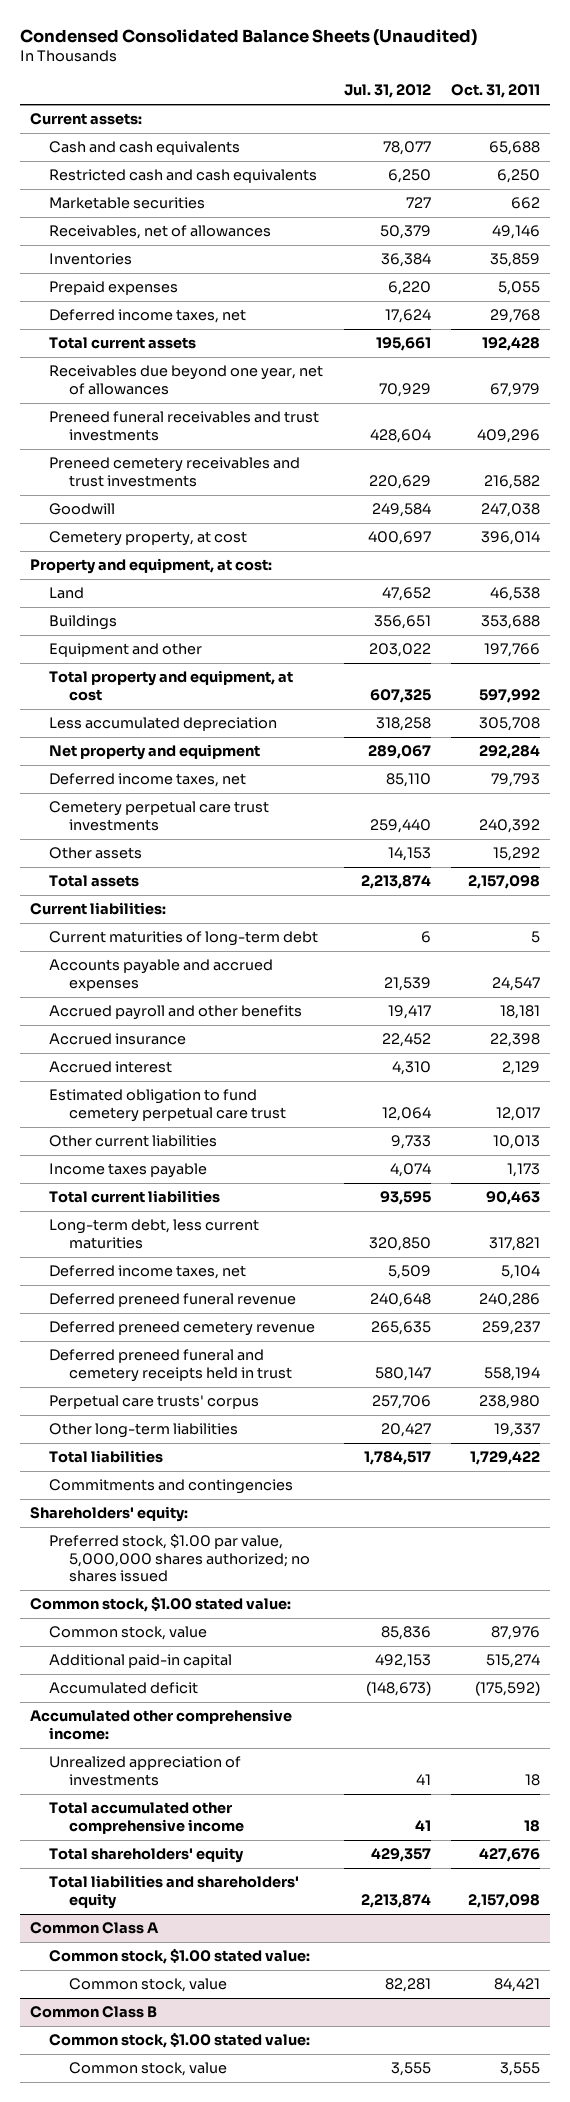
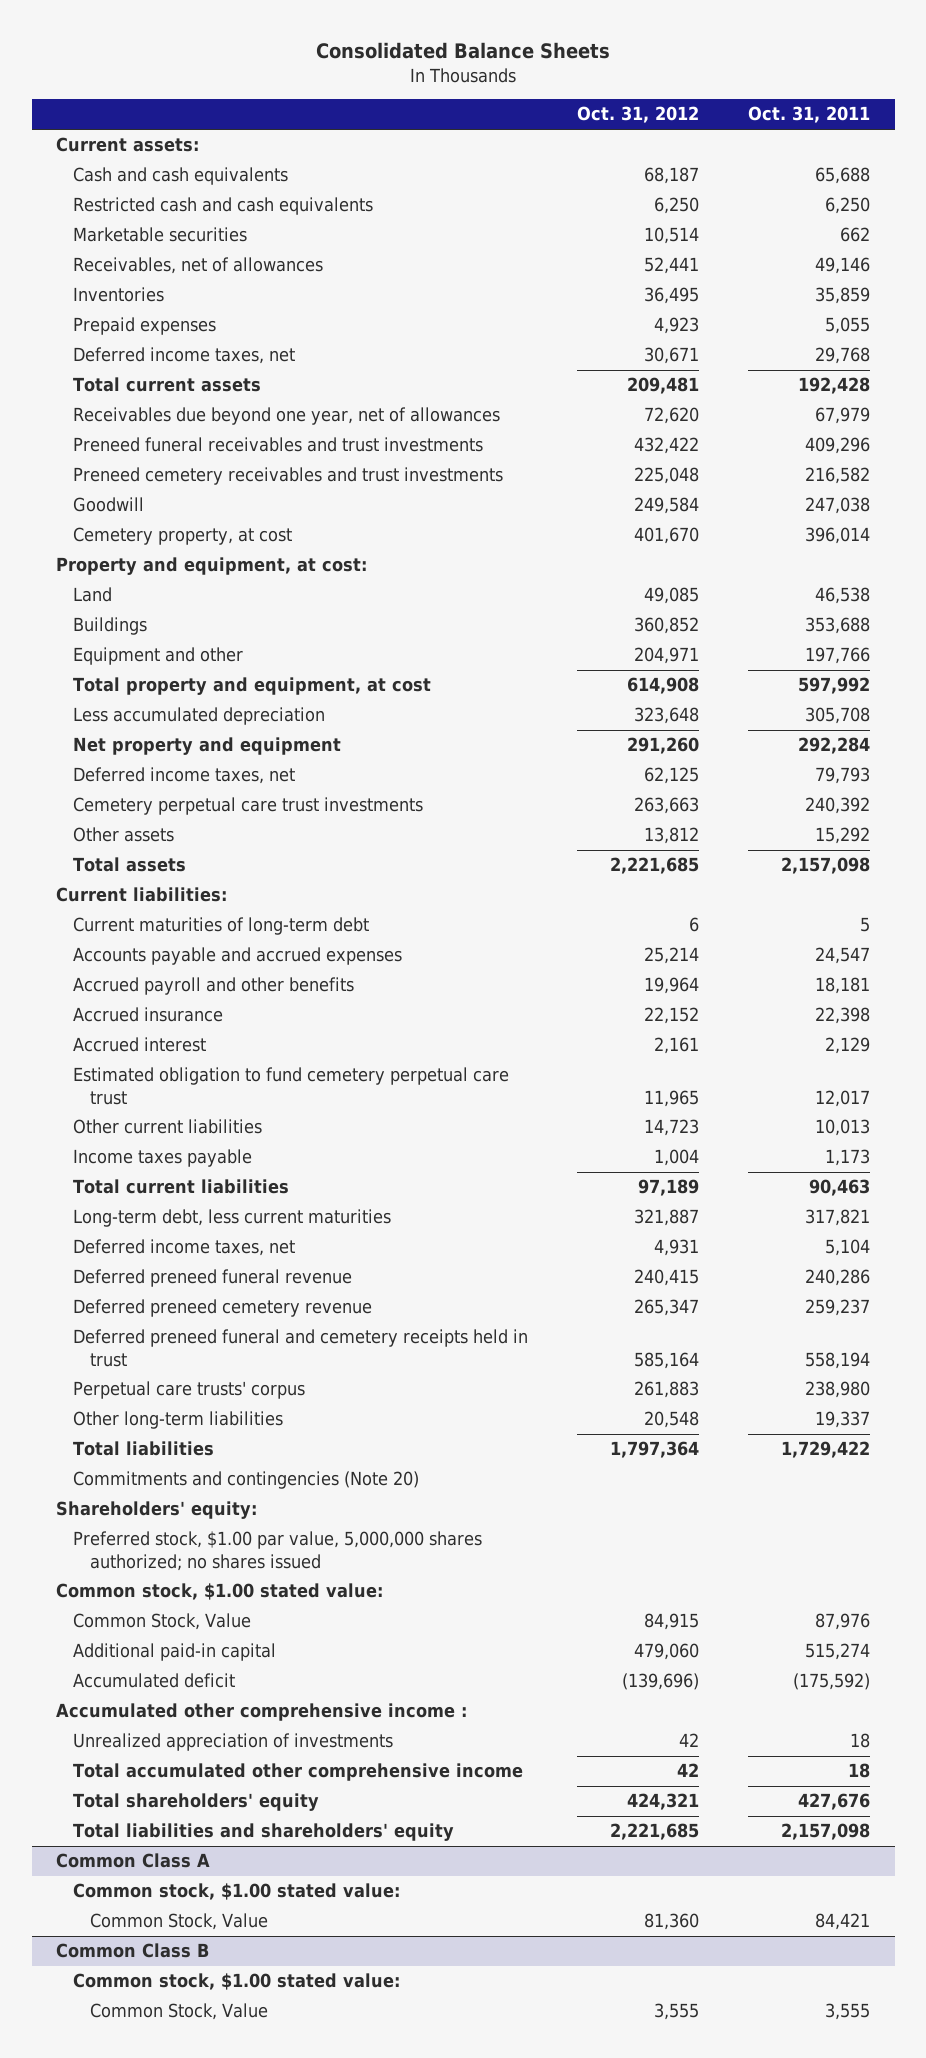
[19,29,477,47] Condensed Consolidated Balance Sheets (Unaudited) -> [316,42,611,60] Consolidated Balance Sheets
[343,84,431,99] Jul. 31, 2012 -> none
none -> [577,106,700,124] Oct. 31, 2012
[49,1479,294,1495] Commitments and contingencies -> [73,1471,420,1490] Commitments and contingencies (Note 20)
[49,1626,208,1641] Common stock, value -> [73,1613,252,1631] Common Stock, Value
[30,1709,293,1740] Accumulated other comprehensive income: -> [56,1703,468,1722] Accumulated other comprehensive income :
[68,1978,227,1993] Common stock, value -> [89,1913,268,1931] Common Stock, Value
[68,2062,227,2077] Common stock, value -> [89,2003,268,2021] Common Stock, Value

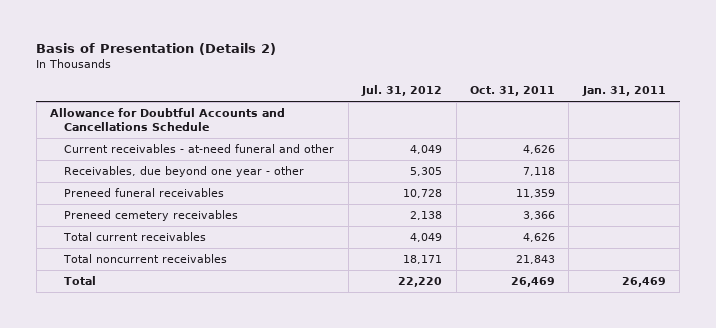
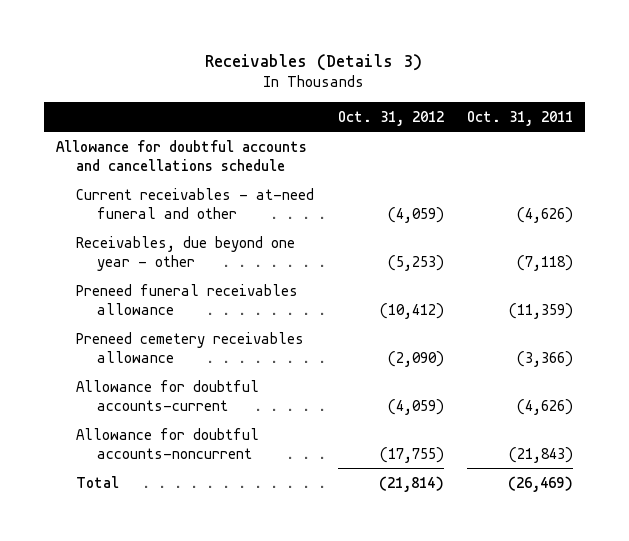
[36,43,277,56] Basis of Presentation (Details 2) -> [205,54,423,72] Receivables (Details 3)
[361,85,443,97] Jul. 31, 2012 -> none
[581,86,666,97] Jan. 31, 2011 -> none
none -> [337,110,444,126] Oct. 31, 2012
[63,232,207,242] Total current receivables -> none
[63,254,228,264] Total noncurrent receivables -> none
[50,108,286,132] Allowance for Doubtful Accounts and Cancellations Schedule -> [55,139,307,171] Allowance for doubtful accounts and cancellations schedule
[522,145,555,155] 4,626 -> [517,206,574,223] (4,626)
[522,167,555,177] 7,118 -> [517,254,574,271] (7,118)
[64,188,225,198] Preneed funeral receivables -> [76,283,299,315] Preneed funeral receivables allowance
[515,189,555,199] 11,359 -> [509,302,574,319] (11,359)
[64,210,239,222] Preneed cemetery receivables -> [76,331,305,363] Preneed cemetery receivables allowance
[522,211,555,221] 3,366 -> [517,350,574,367] (3,366)
none -> [76,379,260,411] Allowance for doubtful accounts-current
none -> [76,427,260,459] Allowance for doubtful accounts-noncurrent
[510,277,555,288] 26,469 -> [508,475,574,492] (26,469)

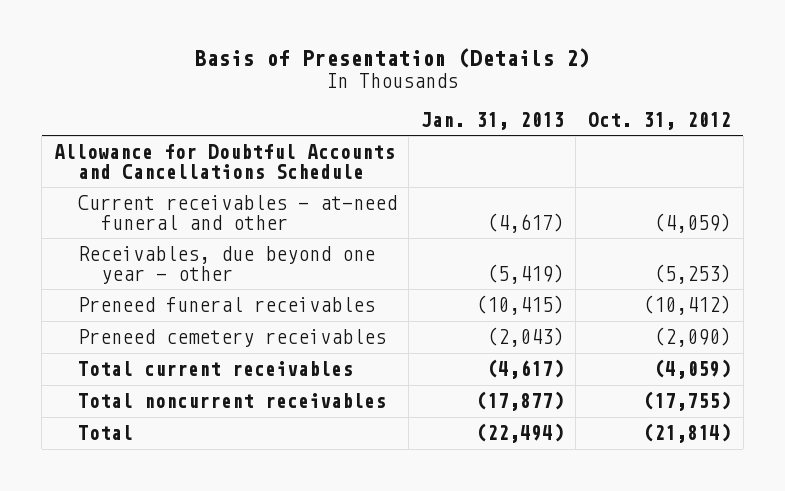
[205,54,423,72] Receivables (Details 3) -> [194,48,591,69] Basis of Presentation (Details 2)
[467,110,574,126] Oct. 31, 2011 -> none
none -> [420,111,564,130] Jan. 31, 2013
[55,139,307,171] Allowance for doubtful accounts and cancellations schedule -> [53,144,395,179] Allowance for Doubtful Accounts and Cancellations Schedule
[76,283,299,315] Preneed funeral receivables allowance -> [77,297,375,313] Preneed funeral receivables
[76,331,305,363] Preneed cemetery receivables allowance -> [77,329,386,348] Preneed cemetery receivables
[76,379,260,411] Allowance for doubtful accounts-current -> [77,361,353,377] Total current receivables
[76,427,260,459] Allowance for doubtful accounts-noncurrent -> [77,393,386,409] Total noncurrent receivables

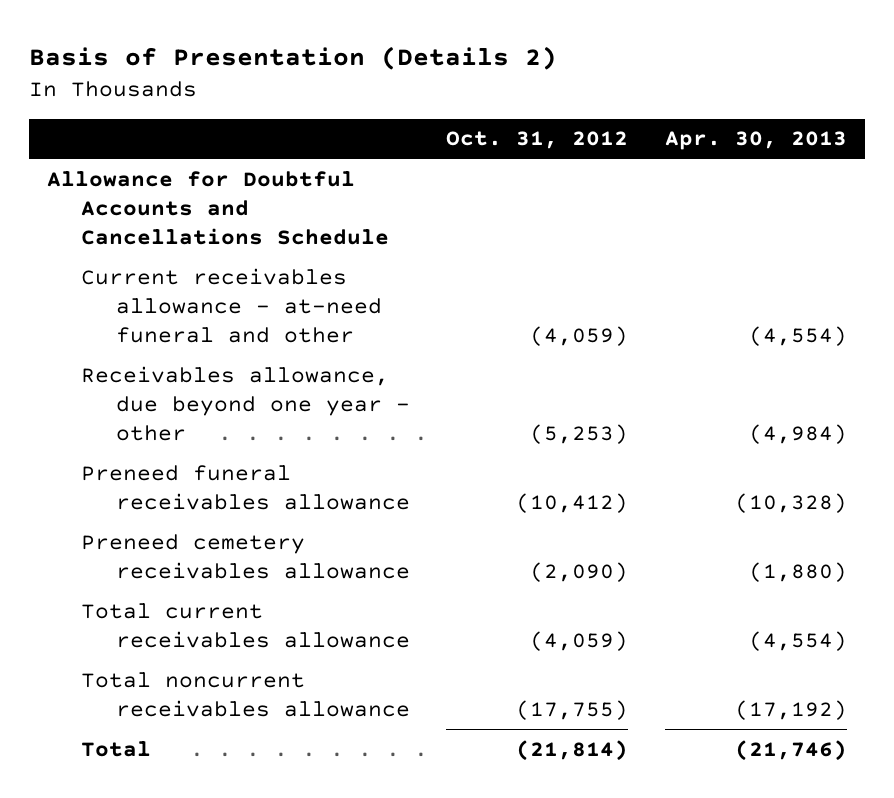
[420,111,564,130] Jan. 31, 2013 -> none
none -> [665,131,848,151] Apr. 30, 2013
[77,195,397,230] Current receivables - at-need funeral and other -> [81,267,382,344] Current receivables allowance - at-need funeral and other
[77,246,375,284] Receivables, due beyond one year - other -> [81,365,410,442] Receivables allowance, due beyond one year - other
[77,297,375,313] Preneed funeral receivables -> [81,464,410,510] Preneed funeral receivables allowance
[77,329,386,348] Preneed cemetery receivables -> [81,533,410,579] Preneed cemetery receivables allowance
[77,361,353,377] Total current receivables -> [81,602,410,648] Total current receivables allowance
[77,393,386,409] Total noncurrent receivables -> [81,671,410,717] Total noncurrent receivables allowance

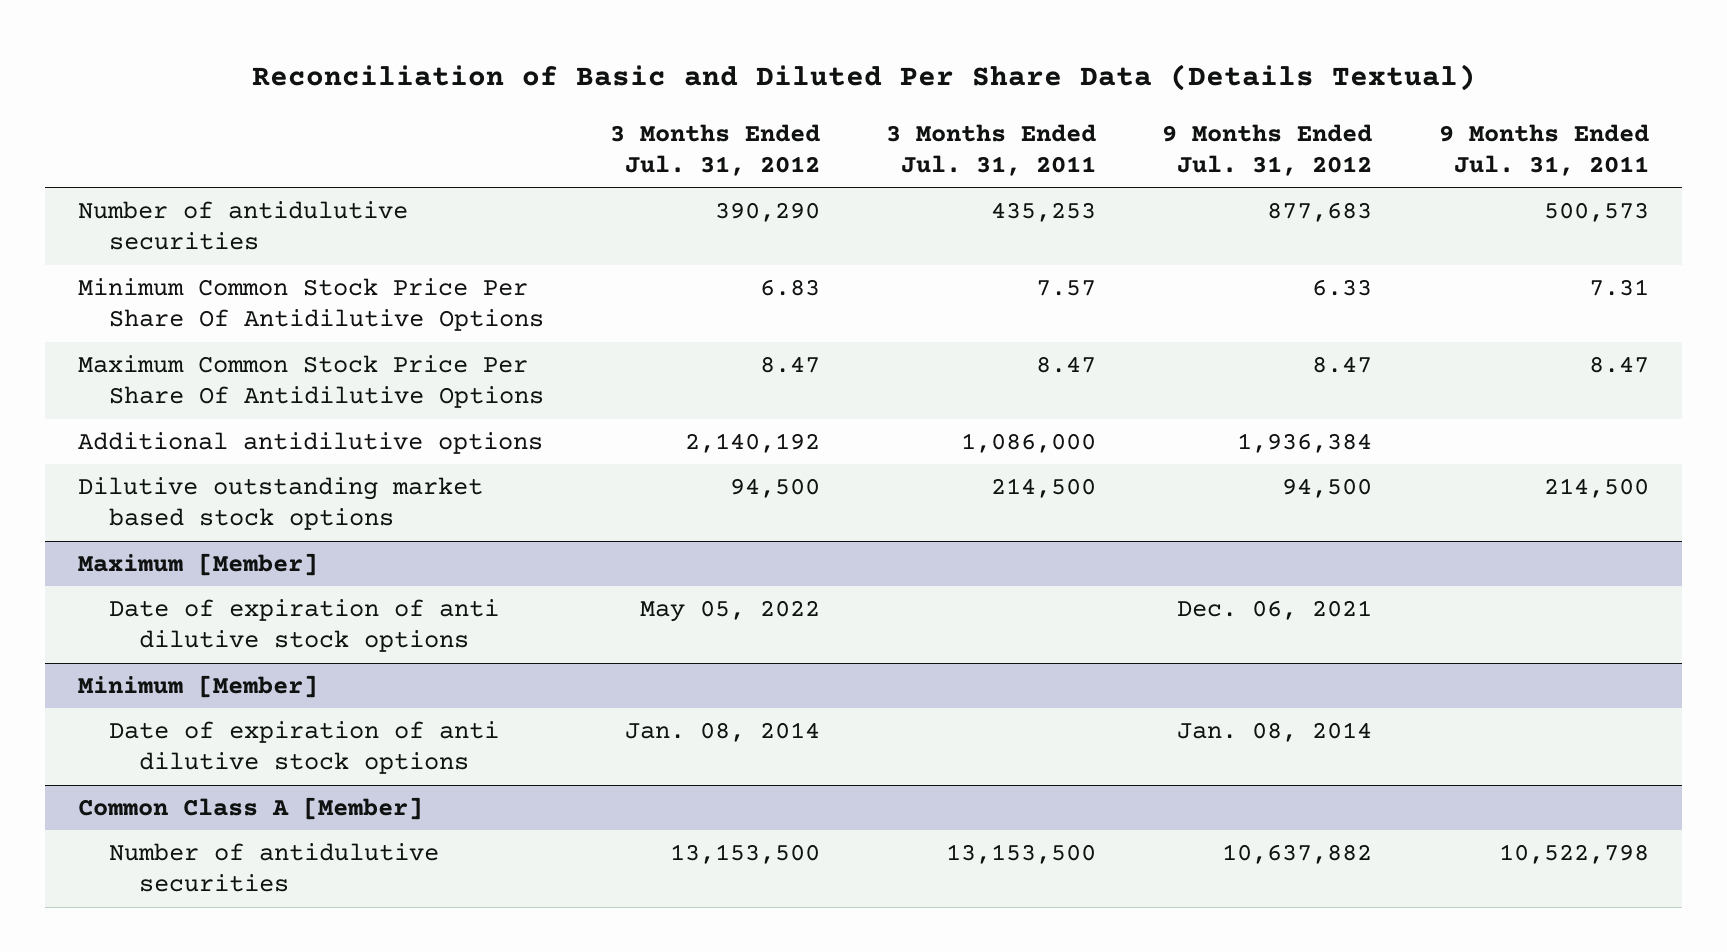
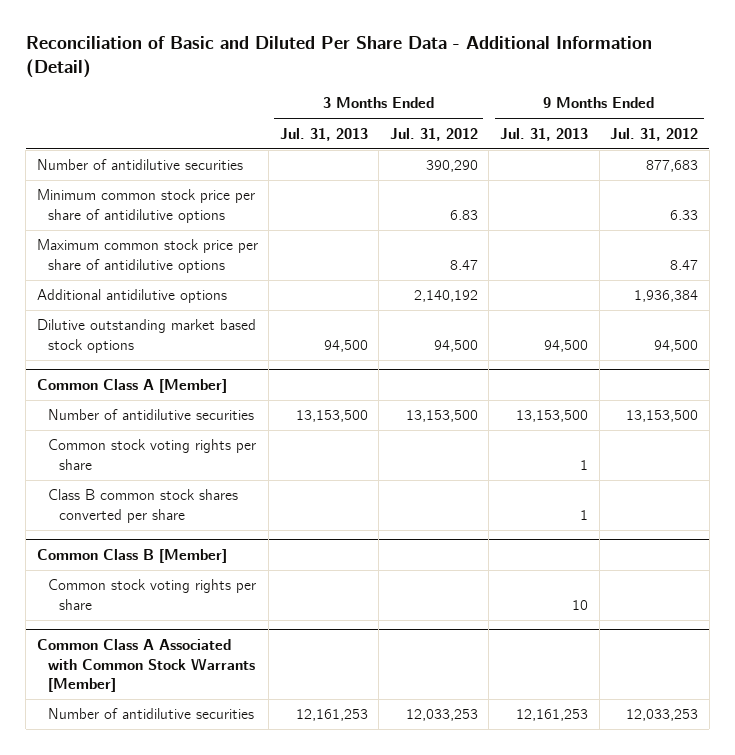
[251,64,1476,92] Reconciliation of Basic and Diluted Per Share Data (Details Textual) -> [25,36,652,78] Reconciliation of Basic and Diluted Per Share Data - Additional Information (Detail)
[886,123,1097,177] 3 Months Ended Jul. 31, 2011 -> none
[1438,123,1649,177] 9 Months Ended Jul. 31, 2011 -> none
none -> [279,127,368,141] Jul. 31, 2013
none -> [500,127,589,141] Jul. 31, 2013
[78,201,409,251] Number of antidulutive securities -> [36,159,243,171] Number of antidilutive securities
[78,278,544,332] Minimum Common Stock Price Per Share Of Antidilutive Options -> [36,189,255,223] Minimum common stock price per share of antidilutive options
[78,355,544,409] Maximum Common Stock Price Per Share Of Antidilutive Options -> [36,239,258,273] Maximum common stock price per share of antidilutive options
[78,553,319,577] Maximum [Member] -> none
[108,599,499,653] Date of expiration of anti dilutive stock options -> none
[78,675,319,699] Minimum [Member] -> none
[108,721,499,775] Date of expiration of anti dilutive stock options -> none
[108,843,439,893] Number of antidulutive securities -> [47,409,254,421] Number of antidilutive securities
[1222,844,1373,865] 10,637,882 -> [626,410,699,423] 13,153,500
none -> [47,439,256,470] Common stock voting rights per share
none -> [47,489,238,523] Class B common stock shares converted per share
none -> [36,549,227,564] Common Class B [Member]
none -> [47,579,256,610] Common stock voting rights per share
none -> [36,639,255,693] Common Class A Associated with Common Stock Warrants [Member]
none -> [47,708,254,720] Number of antidilutive securities

